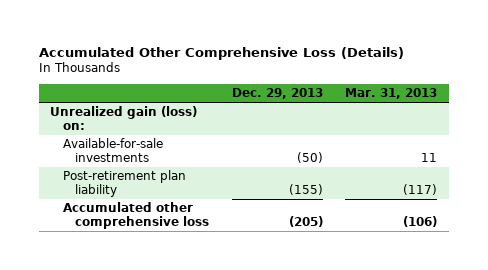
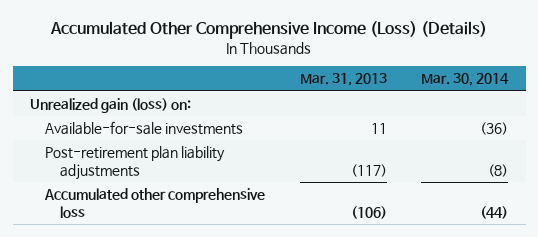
[39,46,405,60] Accumulated Other Comprehensive Loss (Details) -> [50,20,488,39] Accumulated Other Comprehensive Income (Loss) (Details)
[231,88,323,100] Dec. 29, 2013 -> none
none -> [421,73,510,87] Mar. 30, 2014
[62,170,186,197] Post-retirement plan liability -> [44,146,225,180] Post-retirement plan liability adjustments

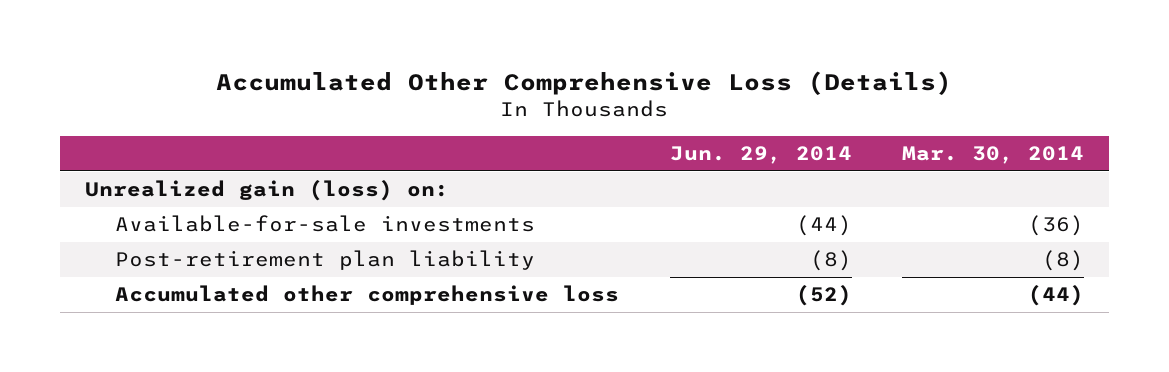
[50,20,488,39] Accumulated Other Comprehensive Income (Loss) (Details) -> [216,71,953,96] Accumulated Other Comprehensive Loss (Details)
[299,73,387,87] Mar. 31, 2013 -> none
none -> [669,146,852,165] Jun. 29, 2014
[44,146,225,180] Post-retirement plan liability adjustments -> [115,250,536,271] Post-retirement plan liability

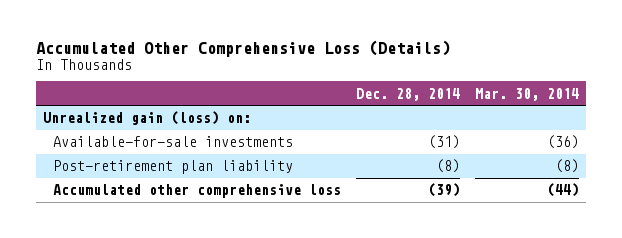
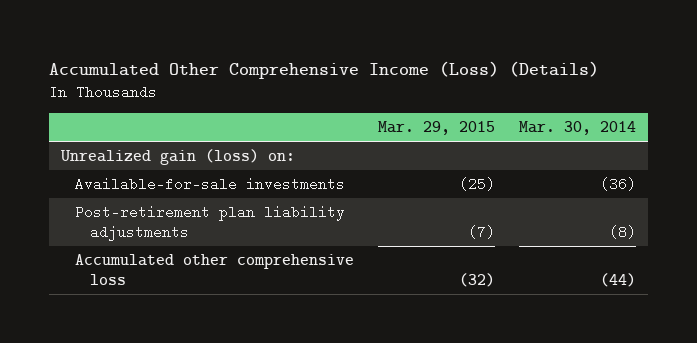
[35,39,450,57] Accumulated Other Comprehensive Loss (Details) -> [48,60,599,79] Accumulated Other Comprehensive Income (Loss) (Details)
[356,87,461,101] Dec. 28, 2014 -> none
none -> [378,121,496,136] Mar. 29, 2015
[53,160,294,175] Post-retirement plan liability -> [75,205,346,241] Post-retirement plan liability adjustments

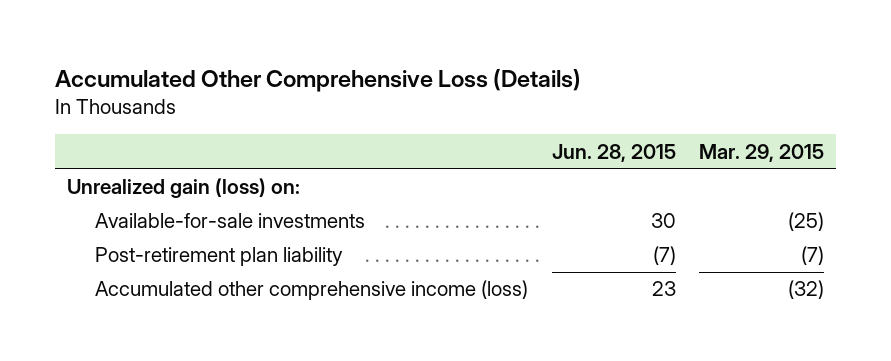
[48,60,599,79] Accumulated Other Comprehensive Income (Loss) (Details) -> [55,68,582,92] Accumulated Other Comprehensive Loss (Details)
[519,121,637,136] Mar. 30, 2014 -> none
none -> [551,143,676,162] Jun. 28, 2015
[75,205,346,241] Post-retirement plan liability adjustments -> [95,247,344,267] Post-retirement plan liability
[75,254,355,285] Accumulated other comprehensive loss -> [95,280,529,301] Accumulated other comprehensive income (loss)

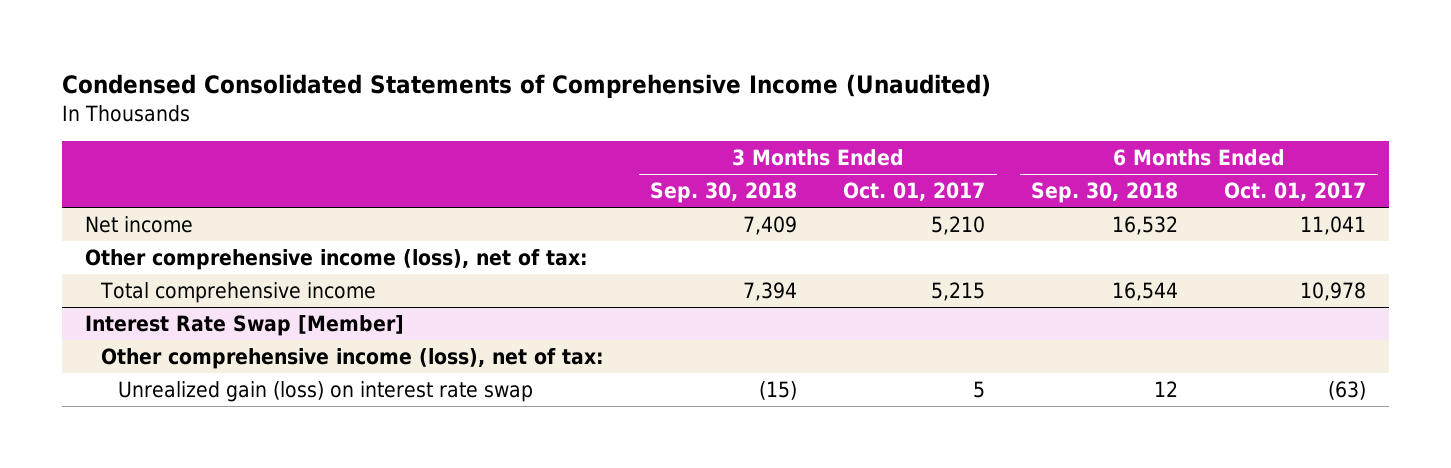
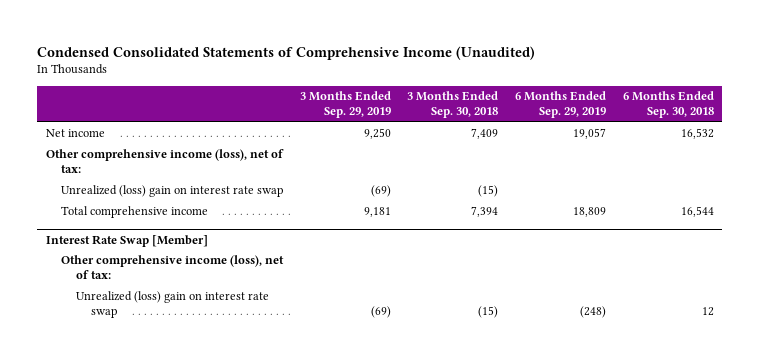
[843,182,986,202] Oct. 01, 2017 -> none
[1224,182,1367,202] Oct. 01, 2017 -> none
none -> [299,91,391,119] 3 Months Ended Sep. 29, 2019
none -> [515,91,607,119] 6 Months Ended Sep. 29, 2019
none -> [60,185,283,198] Unrealized (loss) gain on interest rate swap
[118,380,534,402] Unrealized gain (loss) on interest rate swap -> [75,291,269,319] Unrealized (loss) gain on interest rate swap

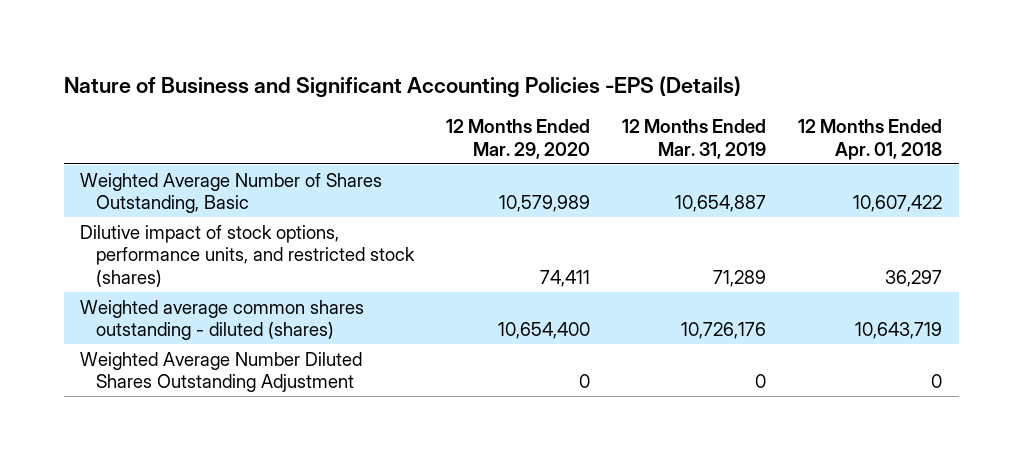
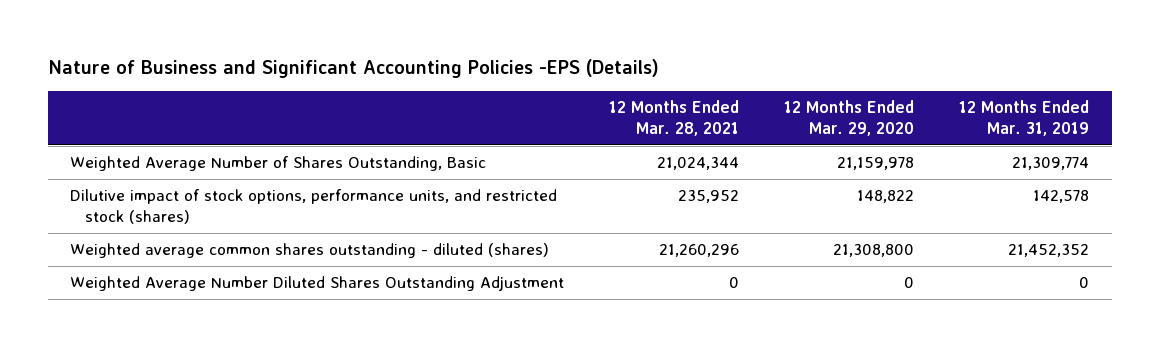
[798,119,943,160] 12 Months Ended Apr. 01, 2018 -> none
none -> [609,100,740,137] 12 Months Ended Mar. 28, 2021
[499,195,591,213] 10,579,989 -> [837,157,915,171] 21,159,978
[675,195,767,213] 10,654,887 -> [1012,157,1090,171] 21,309,774
[540,269,591,287] 74,411 -> [857,190,915,204] 148,822
[713,269,767,287] 71,289 -> [1033,190,1090,204] 142,578
[498,322,591,340] 10,654,400 -> [833,244,915,258] 21,308,800
[681,322,767,340] 10,726,176 -> [1008,244,1090,258] 21,452,352

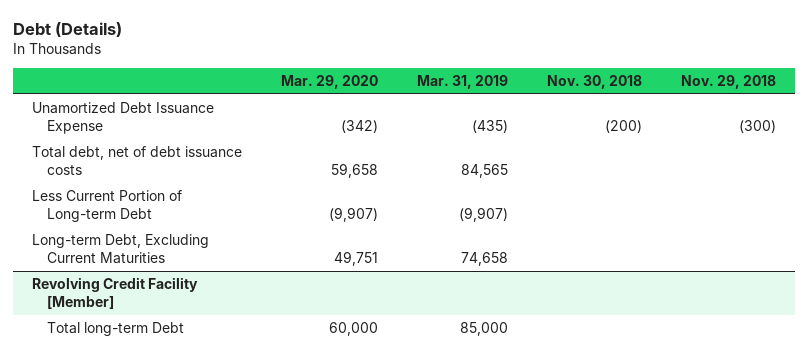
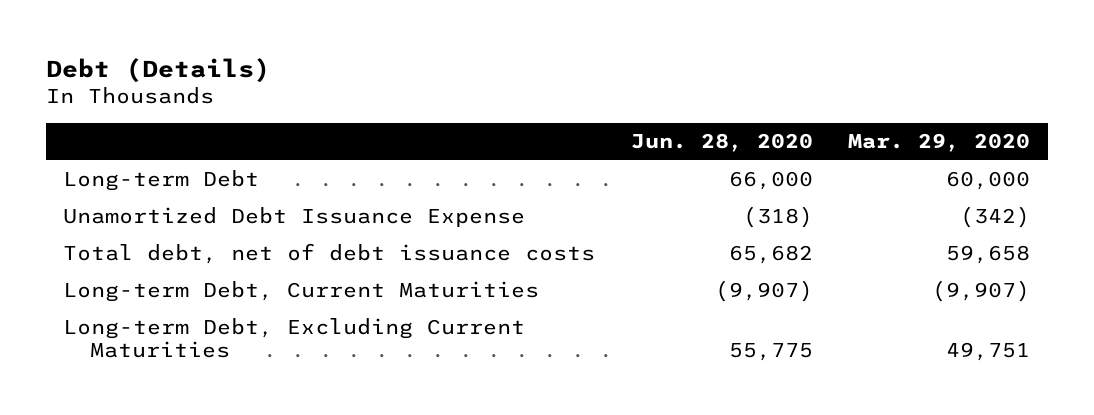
[416,75,508,90] Mar. 31, 2019 -> none
[546,75,642,90] Nov. 30, 2018 -> none
[680,75,776,90] Nov. 29, 2018 -> none
none -> [630,133,813,153] Jun. 28, 2020
none -> [63,170,260,192] Long-term Debt
[32,189,183,222] Less Current Portion of Long-term Debt -> [63,281,540,303] Long-term Debt, Current Maturities
[32,276,199,309] Revolving Credit Facility [Member] -> none
[47,321,185,336] Total long-term Debt -> none

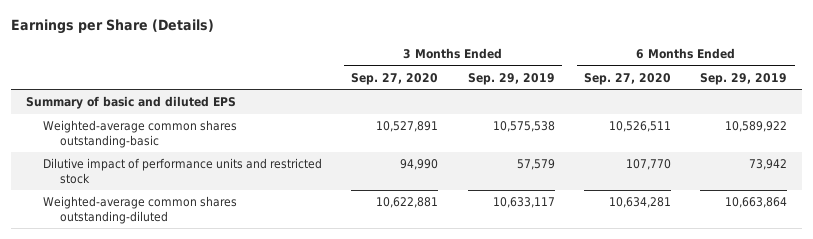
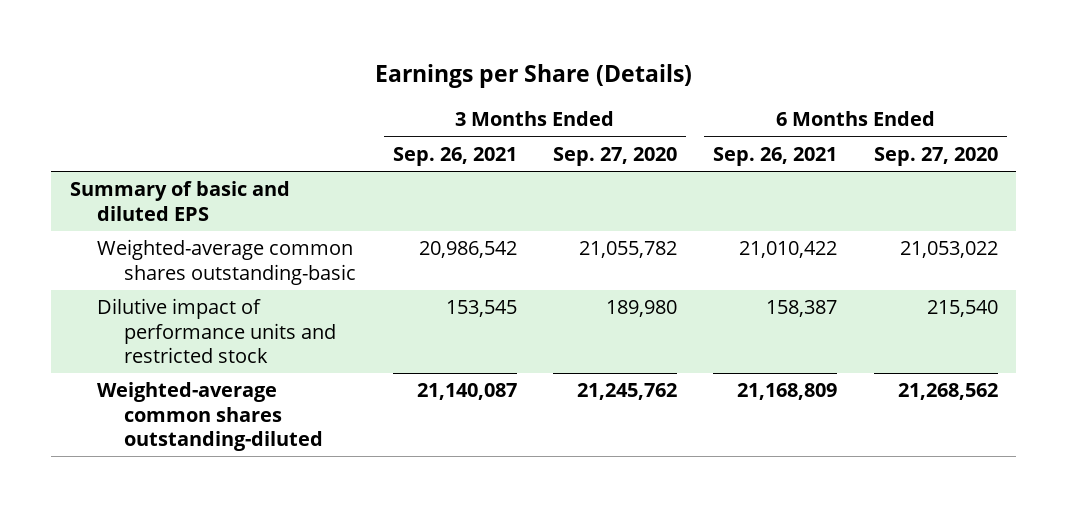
[467,73,555,86] Sep. 29, 2019 -> none
[700,73,788,86] Sep. 29, 2019 -> none
none -> [392,146,517,166] Sep. 26, 2021
none -> [713,146,838,166] Sep. 26, 2021
[376,121,439,133] 10,527,891 -> [579,241,678,259] 21,055,782
[608,121,671,133] 10,526,511 -> [899,241,998,259] 21,053,022
[400,159,439,171] 94,990 -> [606,300,678,318] 189,980
[625,159,671,171] 107,770 -> [926,300,998,318] 215,540
[376,197,439,209] 10,622,881 -> [577,383,678,401] 21,245,762
[608,197,671,209] 10,634,281 -> [897,383,998,401] 21,268,562

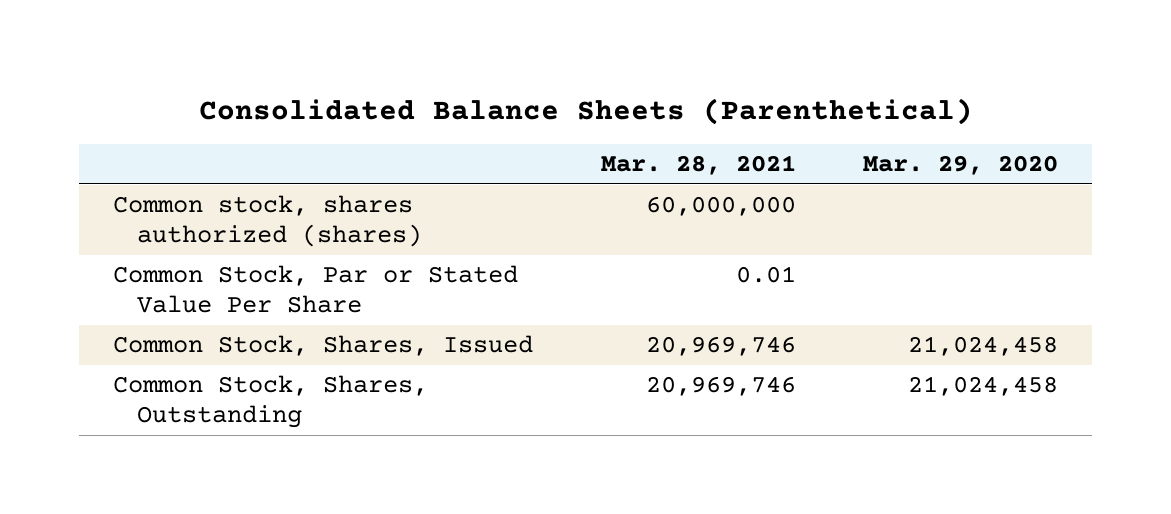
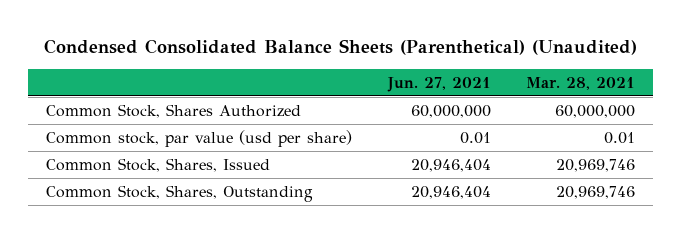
[198,97,973,125] Consolidated Balance Sheets (Parenthetical) -> [43,39,637,56] Condensed Consolidated Balance Sheets (Parenthetical) (Unaudited)
[863,155,1059,176] Mar. 29, 2020 -> none
none -> [386,77,491,93] Jun. 27, 2021
[112,195,423,248] Common stock, shares authorized (shares) -> [46,103,302,118] Common Stock, Shares Authorized
[112,265,518,314] Common Stock, Par or Stated Value Per Share -> [46,129,353,147] Common stock, par value (usd per share)

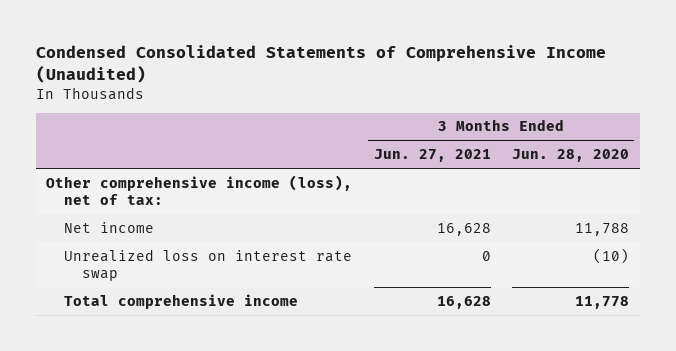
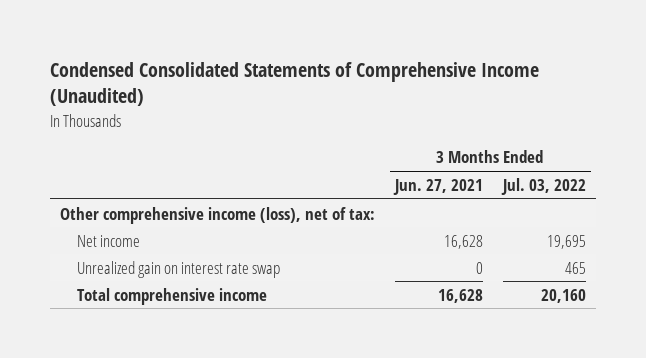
[512,149,630,163] Jun. 28, 2020 -> none
none -> [500,177,586,195] Jul. 03, 2022
[64,248,353,281] Unrealized loss on interest rate swap -> [77,260,281,278] Unrealized gain on interest rate swap

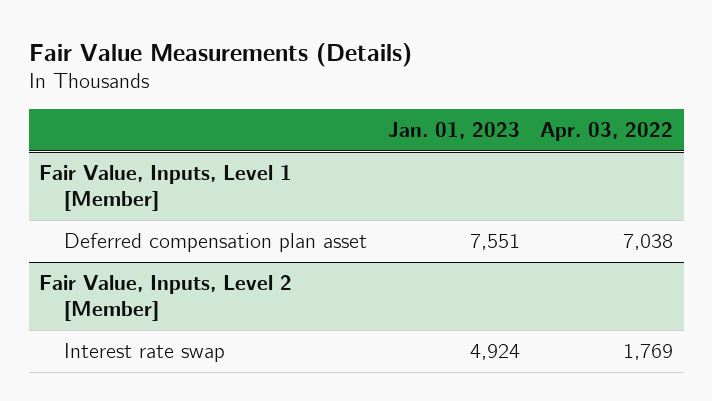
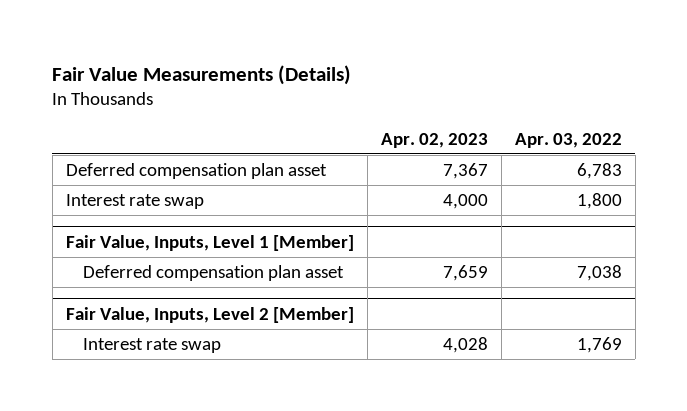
[387,121,520,139] Jan. 01, 2023 -> none
none -> [380,132,488,148] Apr. 02, 2023
none -> [65,162,327,179] Deferred compensation plan asset
none -> [65,193,204,209] Interest rate swap

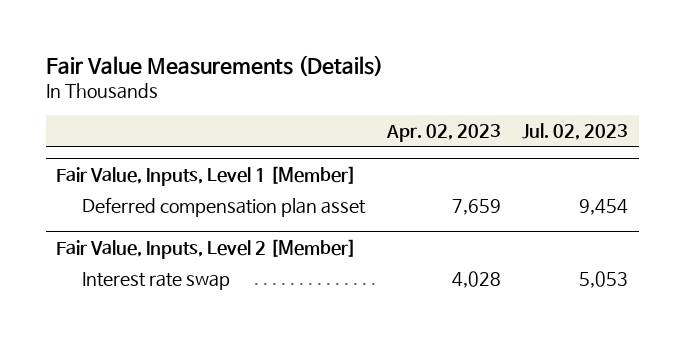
[514,132,622,148] Apr. 03, 2022 -> none
none -> [522,123,629,141] Jul. 02, 2023
[65,162,327,179] Deferred compensation plan asset -> none
[65,193,204,209] Interest rate swap -> none

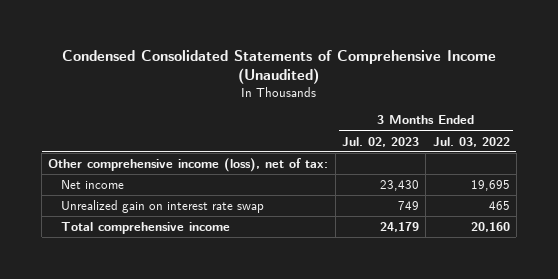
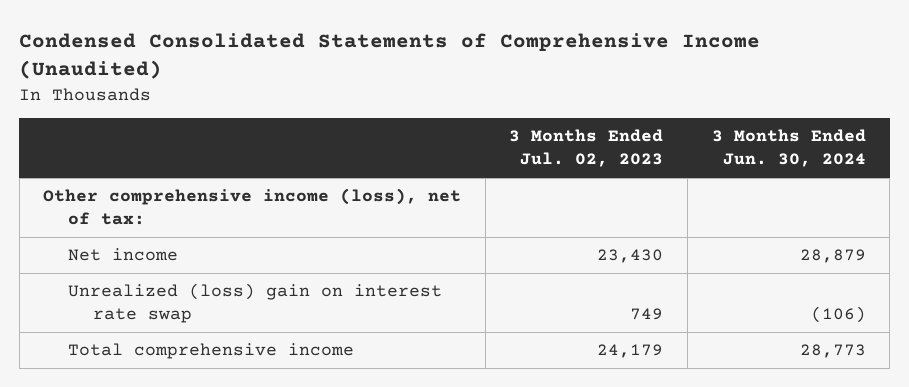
[432,136,510,147] Jul. 03, 2022 -> none
none -> [711,129,866,168] 3 Months Ended Jun. 30, 2024
[61,199,265,213] Unrealized gain on interest rate swap -> [68,283,443,324] Unrealized (loss) gain on interest rate swap

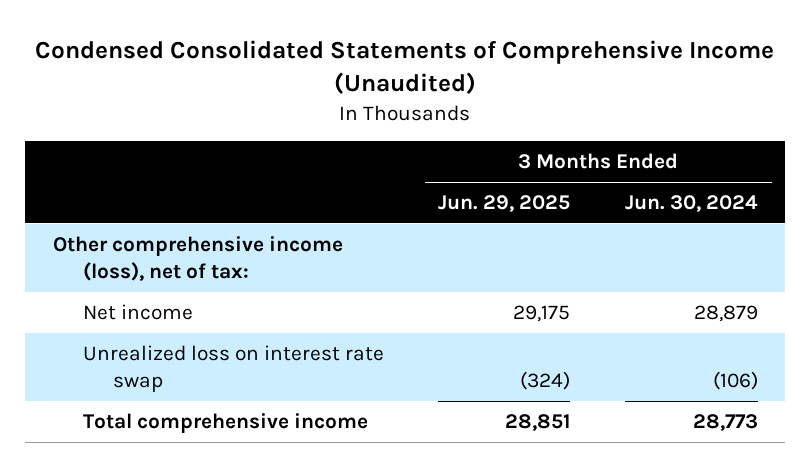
[509,129,664,168] 3 Months Ended Jul. 02, 2023 -> none
none -> [438,195,571,213] Jun. 29, 2025
[68,283,443,324] Unrealized (loss) gain on interest rate swap -> [82,345,384,393] Unrealized loss on interest rate swap

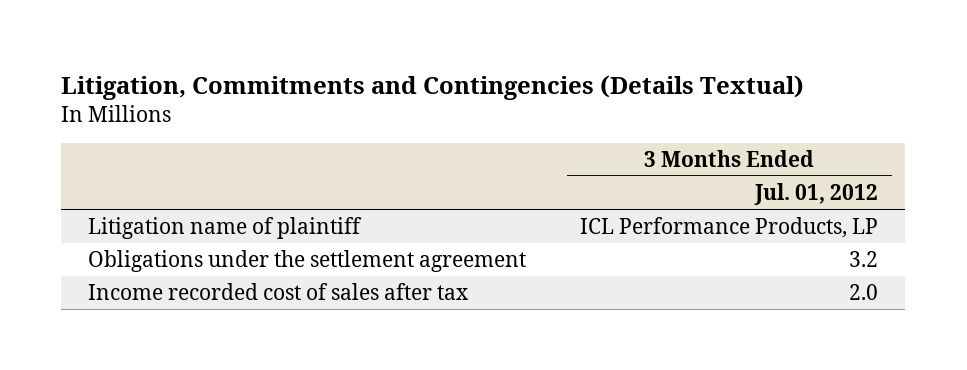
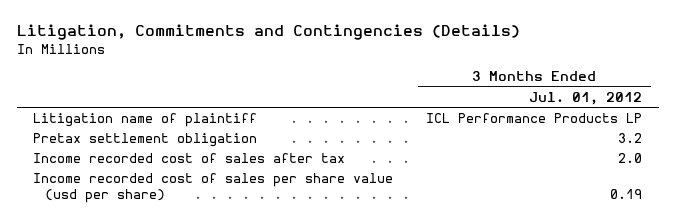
[61,74,805,100] Litigation, Commitments and Contingencies (Details Textual) -> [16,24,520,41] Litigation, Commitments and Contingencies (Details)
[580,217,879,239] ICL Performance Products, LP -> [426,112,643,123] ICL Performance Products LP
[88,250,527,273] Obligations under the settlement agreement -> [33,132,258,147] Pretax settlement obligation
none -> [33,172,394,204] Income recorded cost of sales per share value (usd per share)

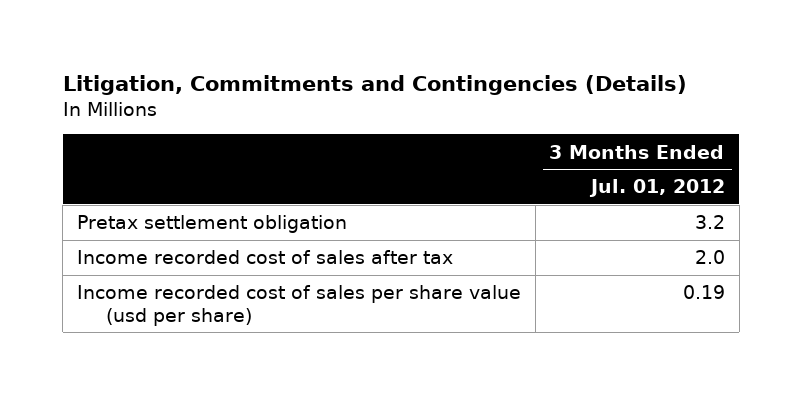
[33,112,258,127] Litigation name of plaintiff -> none

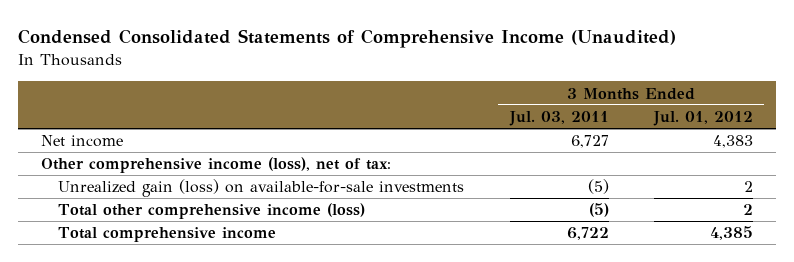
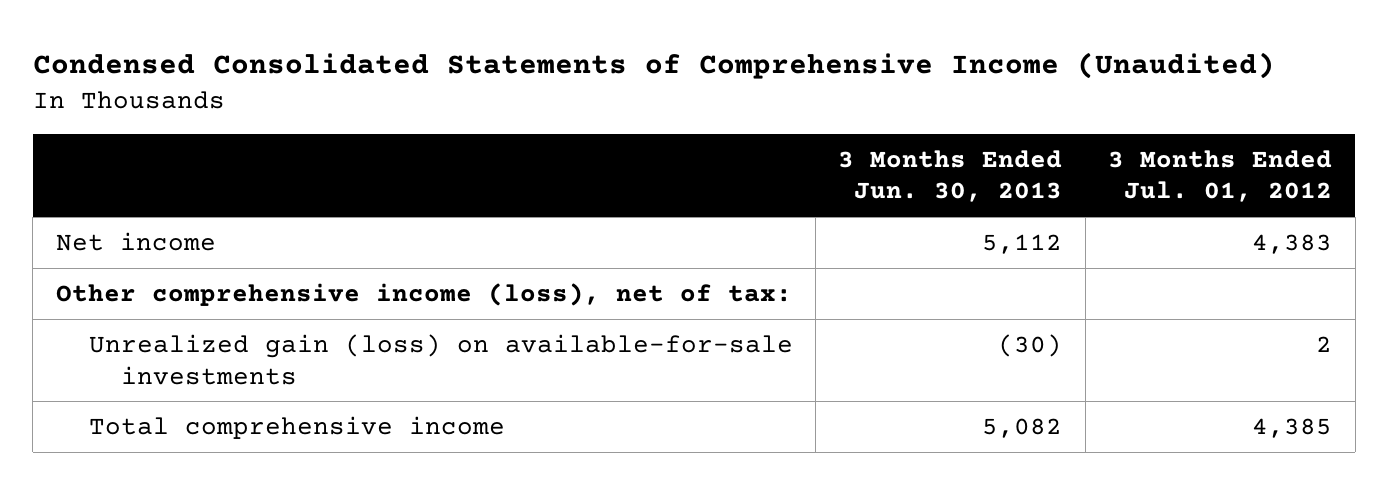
[508,110,609,126] Jul. 03, 2011 -> none
none -> [838,149,1063,203] 3 Months Ended Jun. 30, 2013
[58,203,366,220] Total other comprehensive income (loss) -> none

